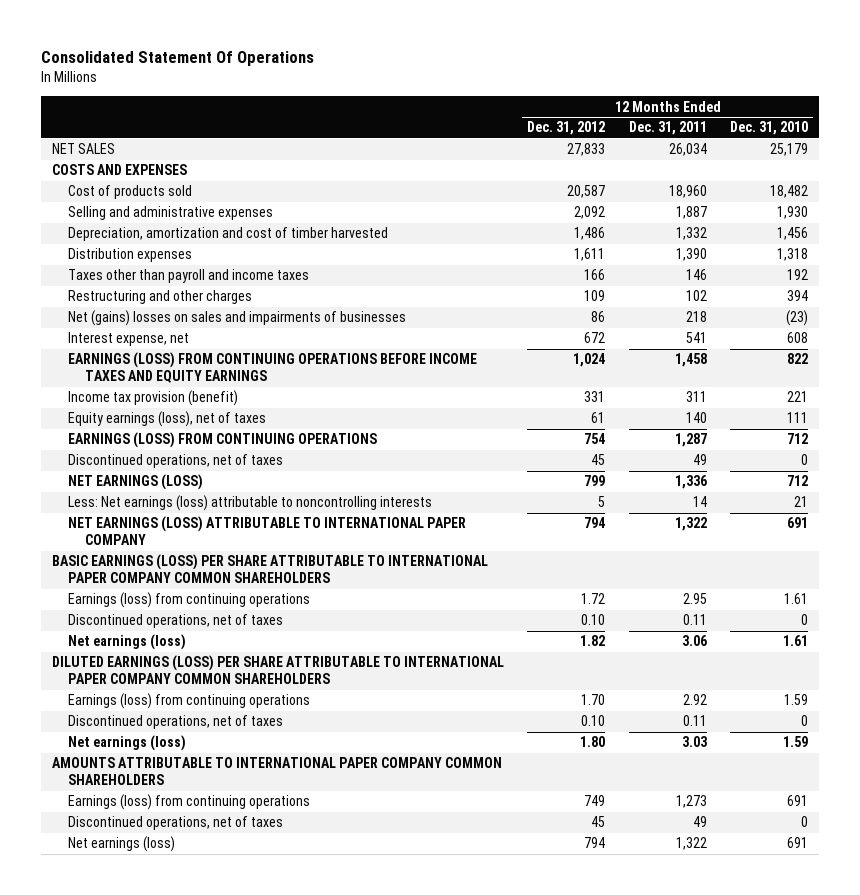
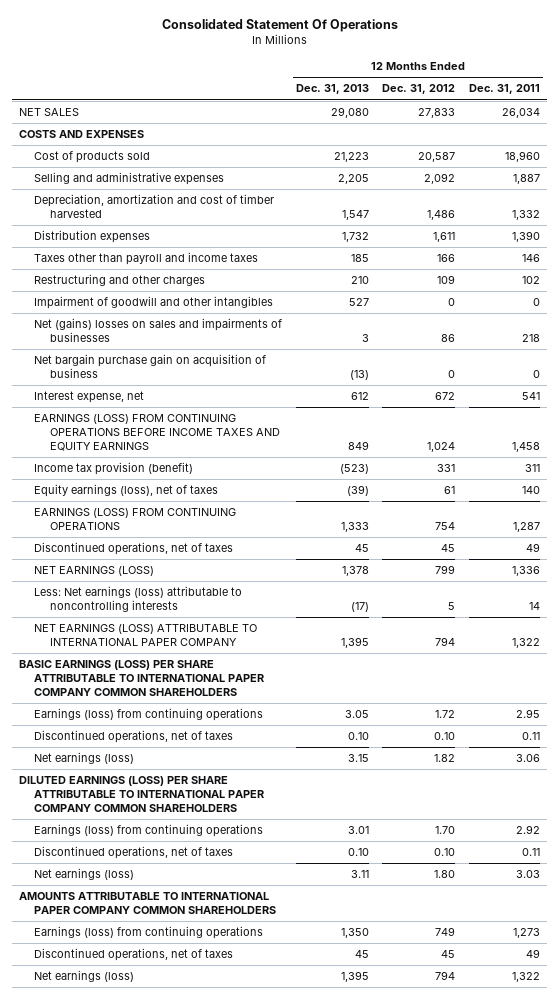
[729,121,808,136] Dec. 31, 2010 -> none
none -> [295,84,369,95] Dec. 31, 2013
none -> [34,296,274,310] Impairment of goodwill and other intangibles
none -> [34,354,267,379] Net bargain purchase gain on acquisition of business

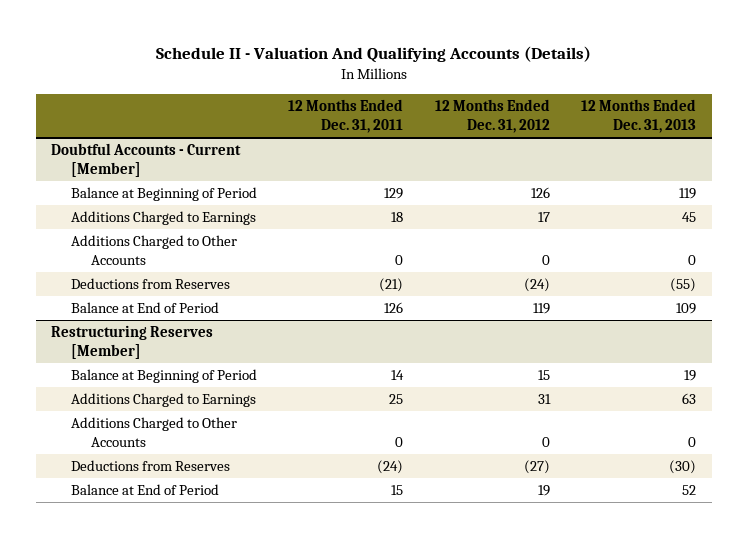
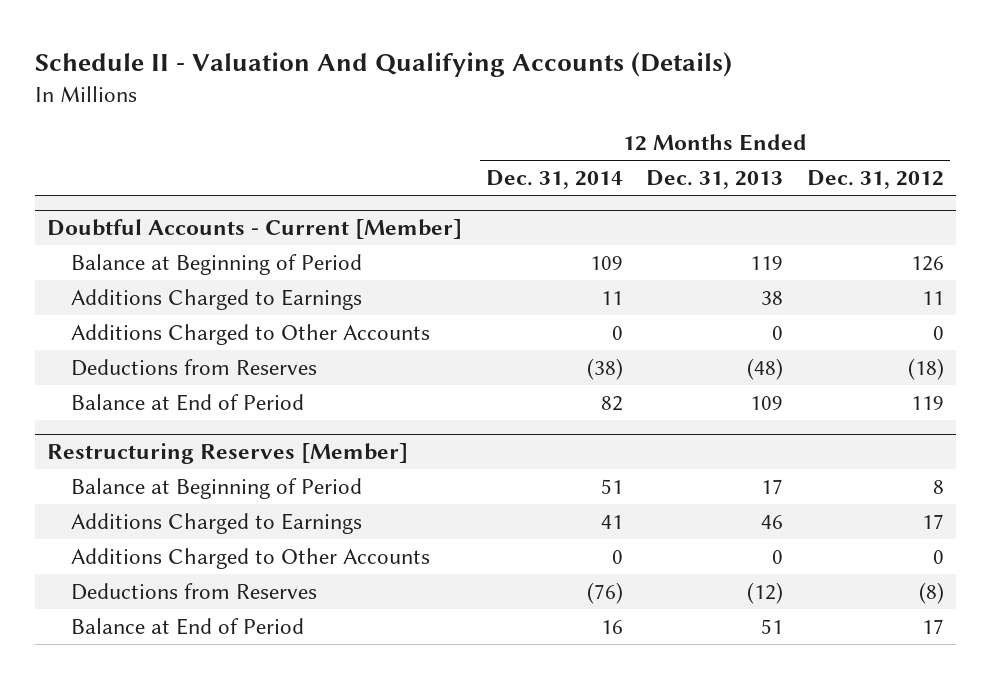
[288,99,404,134] 12 Months Ended Dec. 31, 2011 -> none
none -> [485,170,623,190] Dec. 31, 2014
[537,211,550,222] 17 -> [921,291,944,306] 11
[682,211,697,222] 45 -> [761,291,784,306] 38
[523,277,550,292] (24) -> [907,358,944,381] (18)
[670,277,697,292] (55) -> [747,358,784,381] (48)
[537,369,550,380] 15 -> [932,480,944,495] 8
[684,369,697,381] 19 -> [761,479,784,495] 17
[537,393,551,404] 31 -> [921,514,944,530] 17
[682,392,697,404] 63 -> [761,515,784,530] 46
[523,459,550,474] (27) -> [918,582,944,605] (8)
[669,459,697,474] (30) -> [747,582,784,605] (12)
[537,484,550,496] 19 -> [921,619,944,635] 17
[682,484,697,495] 52 -> [761,619,784,635] 51

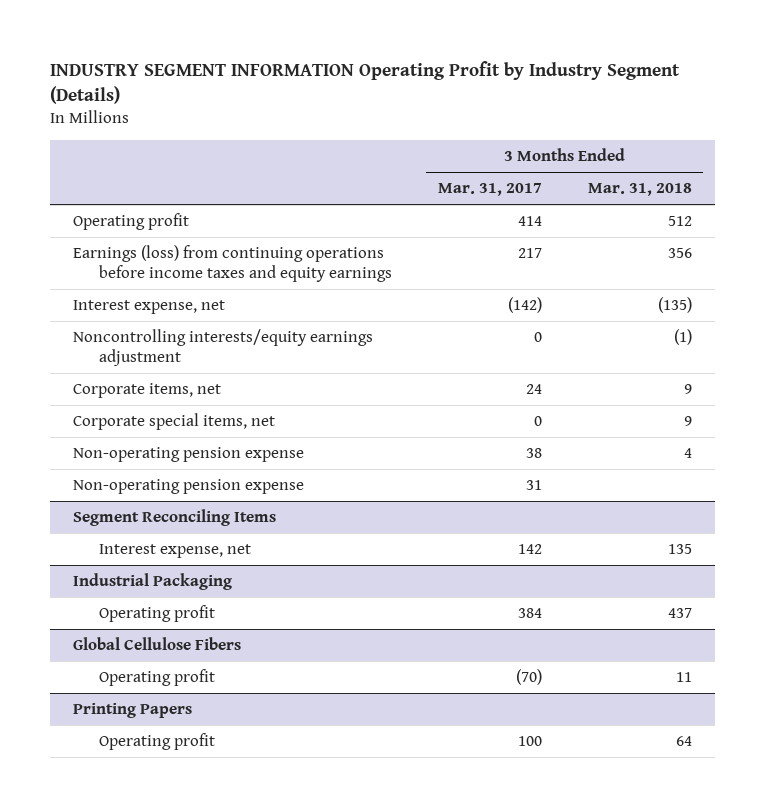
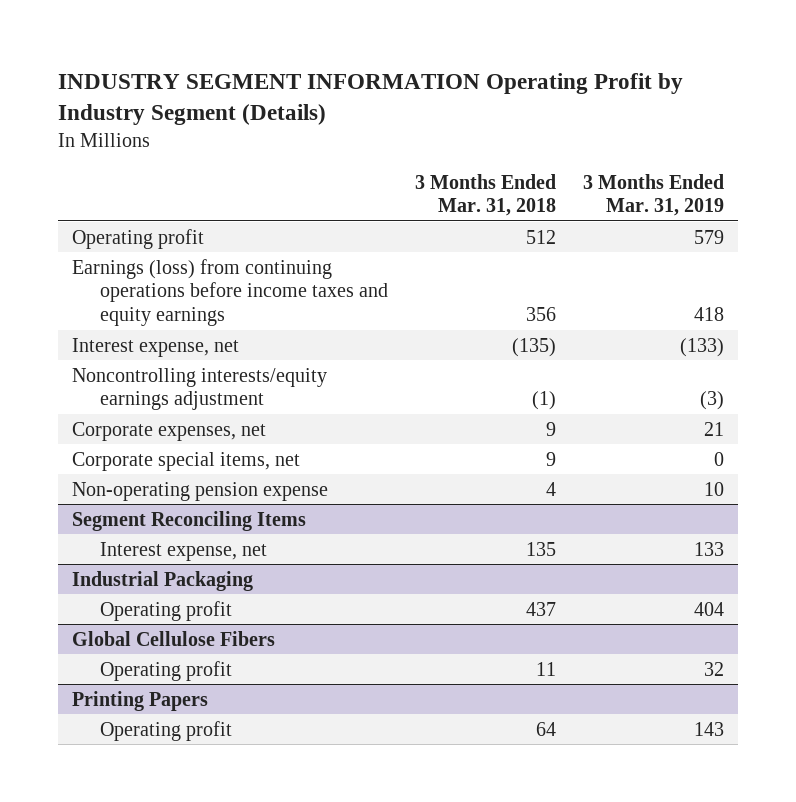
[437,183,542,197] Mar. 31, 2017 -> none
none -> [583,173,725,217] 3 Months Ended Mar. 31, 2019
[73,383,222,399] Corporate items, net -> [72,421,267,441] Corporate expenses, net
[73,479,305,495] Non-operating pension expense -> none

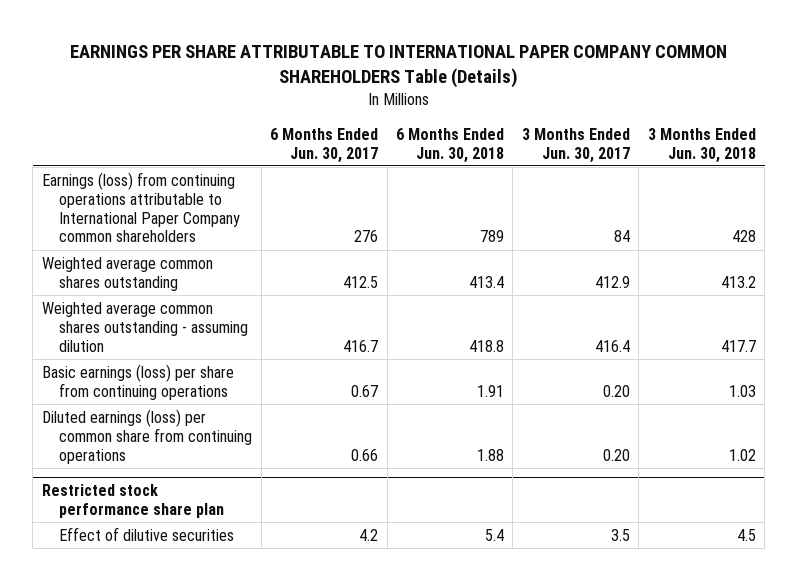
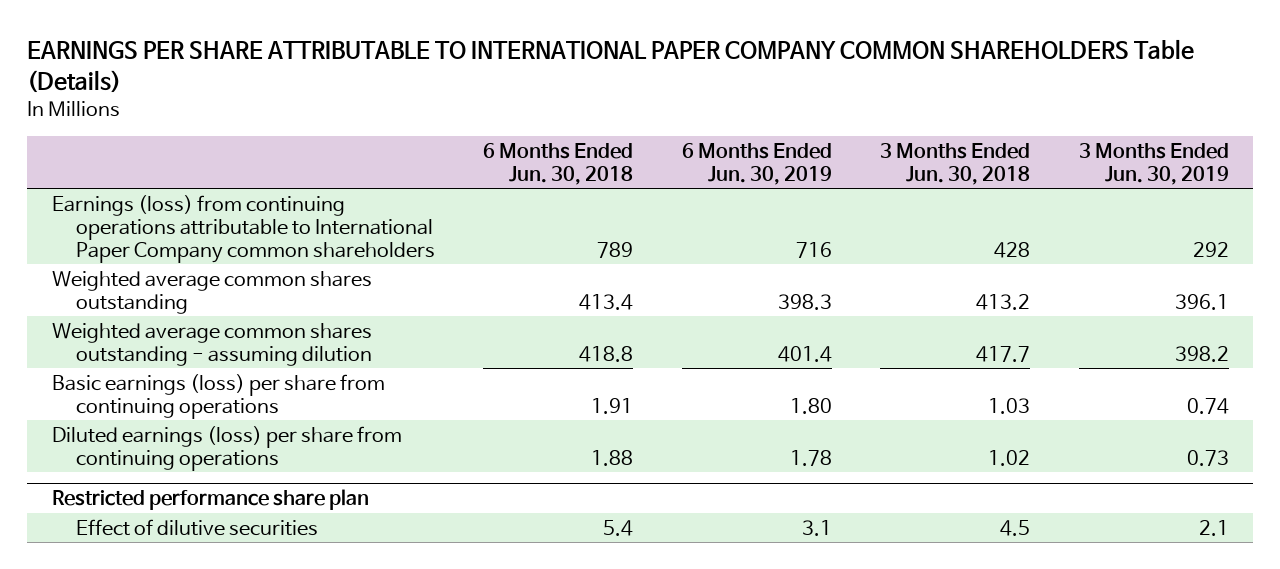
[270,127,379,163] 6 Months Ended Jun. 30, 2017 -> none
[521,127,630,163] 3 Months Ended Jun. 30, 2017 -> none
none -> [681,142,832,185] 6 Months Ended Jun. 30, 2019
none -> [1078,142,1229,185] 3 Months Ended Jun. 30, 2019
[41,408,253,464] Diluted earnings (loss) per common share from continuing operations -> [51,425,402,471] Diluted earnings (loss) per share from continuing operations
[41,484,225,519] Restricted stock performance share plan -> [51,489,369,511] Restricted performance share plan

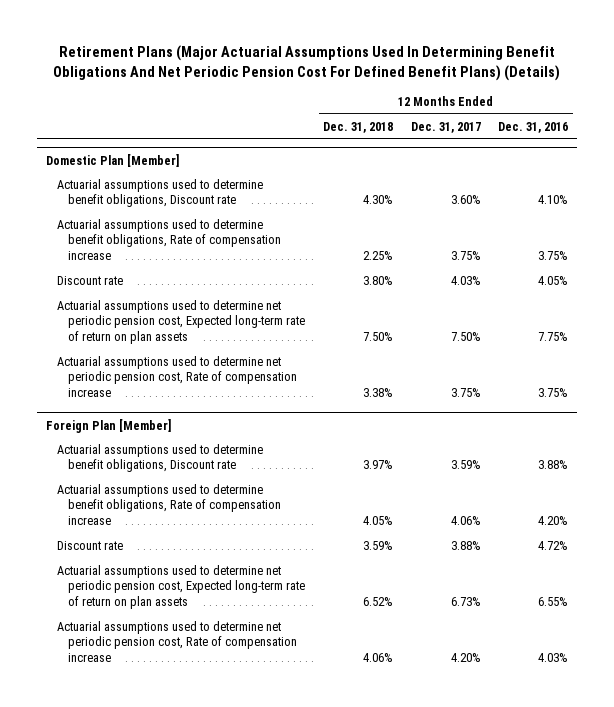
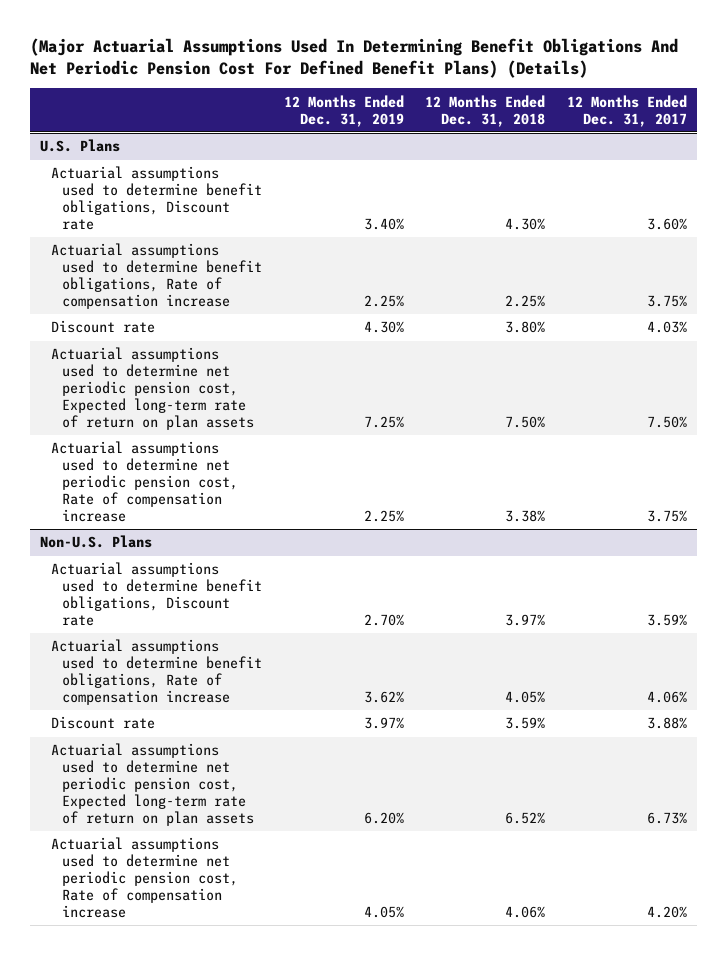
[53,45,561,81] Retirement Plans (Major Actuarial Assumptions Used In Determining Benefit Obligations And Net Periodic Pension Cost For Defined Benefit Plans) (Details) -> [29,37,678,79] (Major Actuarial Assumptions Used In Determining Benefit Obligations And Net Periodic Pension Cost For Defined Benefit Plans) (Details)
[498,121,569,133] Dec. 31, 2016 -> none
none -> [283,94,404,127] 12 Months Ended Dec. 31, 2019
[46,153,180,167] Domestic Plan [Member] -> none
none -> [40,139,121,153] U.S. Plans
[46,418,172,433] Foreign Plan [Member] -> [40,535,153,549] Non-U.S. Plans

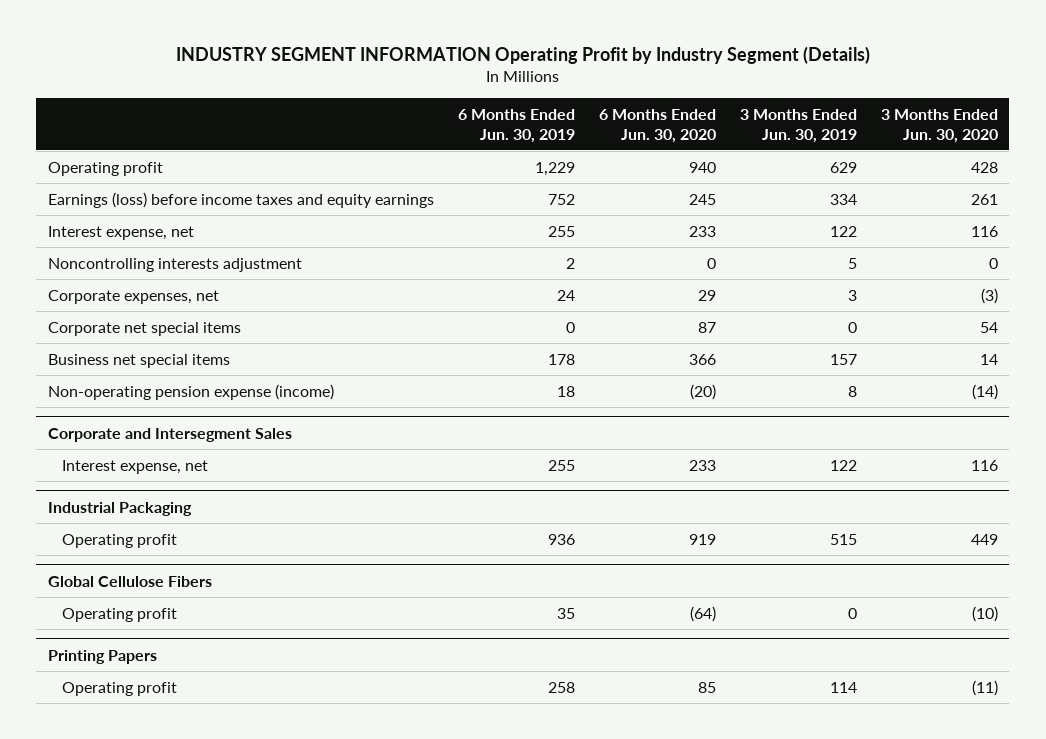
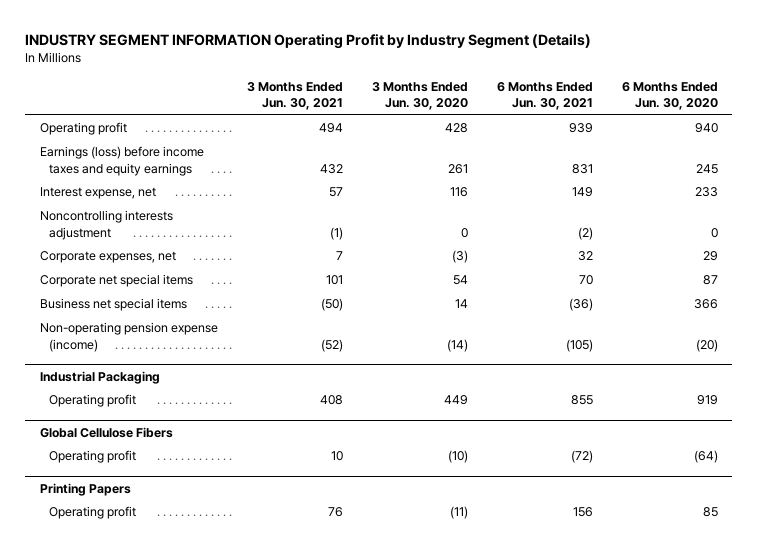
[458,108,576,143] 6 Months Ended Jun. 30, 2019 -> none
[739,108,857,143] 3 Months Ended Jun. 30, 2019 -> none
none -> [246,81,343,111] 3 Months Ended Jun. 30, 2021
none -> [496,81,593,111] 6 Months Ended Jun. 30, 2021
[48,427,293,442] Corporate and Intersegment Sales -> none
[61,459,208,474] Interest expense, net -> none

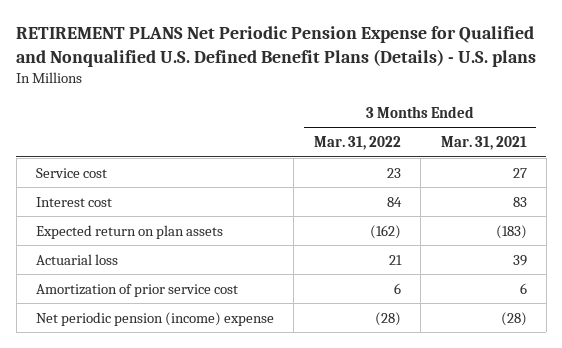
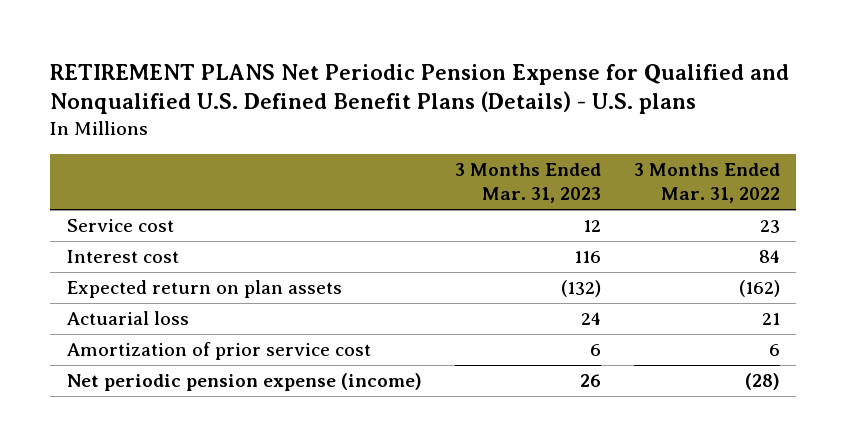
[440,136,527,151] Mar. 31, 2021 -> none
none -> [454,163,601,204] 3 Months Ended Mar. 31, 2023
[35,311,274,326] Net periodic pension (income) expense -> [66,373,422,392] Net periodic pension expense (income)

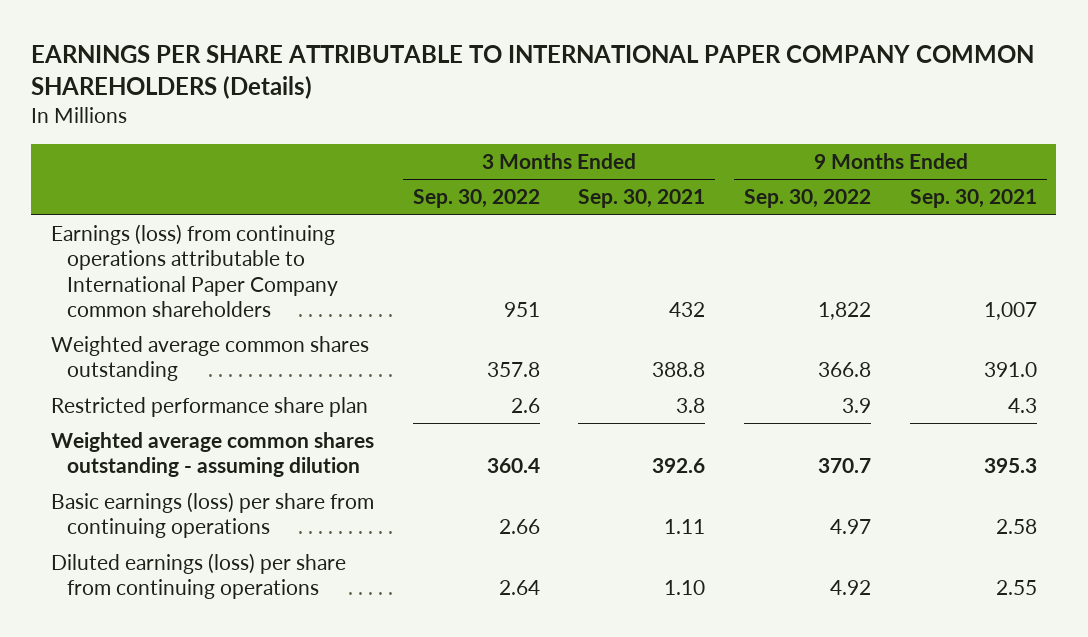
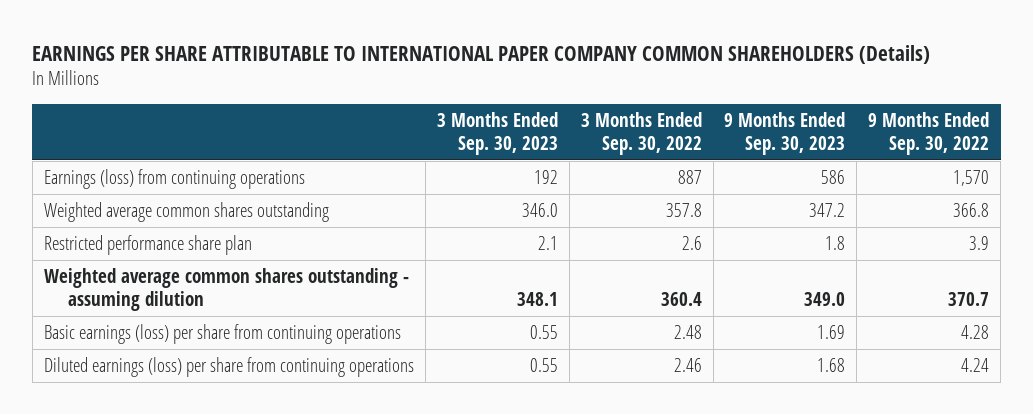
[578,189,706,209] Sep. 30, 2021 -> none
[909,189,1037,209] Sep. 30, 2021 -> none
none -> [436,111,558,155] 3 Months Ended Sep. 30, 2023
none -> [724,111,846,155] 9 Months Ended Sep. 30, 2023
[50,224,339,317] Earnings (loss) from continuing operations attributable to International Paper Company common shareholders -> [43,169,305,190] Earnings (loss) from continuing operations
[503,301,540,317] 951 -> [677,170,702,185] 887
[818,301,872,320] 1,822 -> [953,170,990,187] 1,570
[498,519,540,535] 2.66 -> [673,325,702,340] 2.48
[830,519,872,535] 4.97 -> [961,325,990,340] 4.28
[498,580,540,596] 2.64 -> [673,358,702,373] 2.46
[830,580,872,596] 4.92 -> [961,358,990,373] 4.24

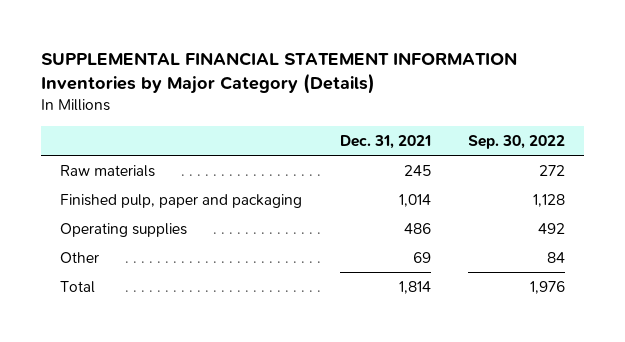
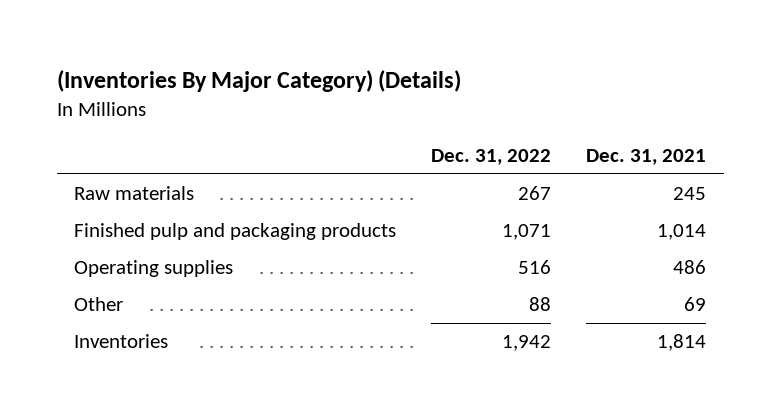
[41,52,518,95] SUPPLEMENTAL FINANCIAL STATEMENT INFORMATION Inventories by Major Category (Details) -> [56,70,461,93] (Inventories By Major Category) (Details)
[468,134,566,149] Sep. 30, 2022 -> none
none -> [431,148,552,165] Dec. 31, 2022
[59,193,302,208] Finished pulp, paper and packaging -> [74,223,397,241] Finished pulp and packaging products
[59,280,95,293] Total -> [74,334,169,349] Inventories

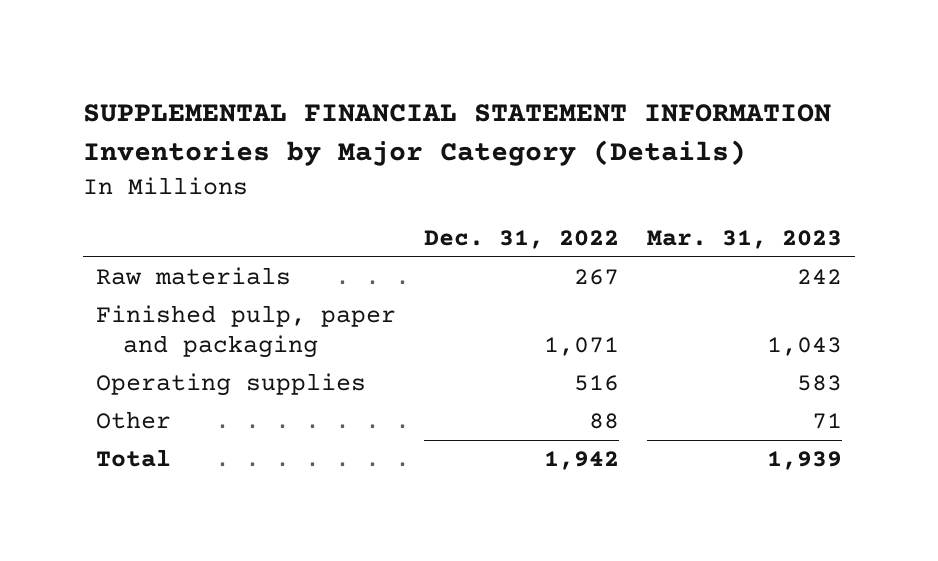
[56,70,461,93] (Inventories By Major Category) (Details) -> [82,104,831,167] SUPPLEMENTAL FINANCIAL STATEMENT INFORMATION Inventories by Major Category (Details)
[586,148,707,165] Dec. 31, 2021 -> none
none -> [646,230,842,250] Mar. 31, 2023
[74,223,397,241] Finished pulp and packaging products -> [96,305,397,359] Finished pulp, paper and packaging
[74,334,169,349] Inventories -> [96,449,172,468] Total

